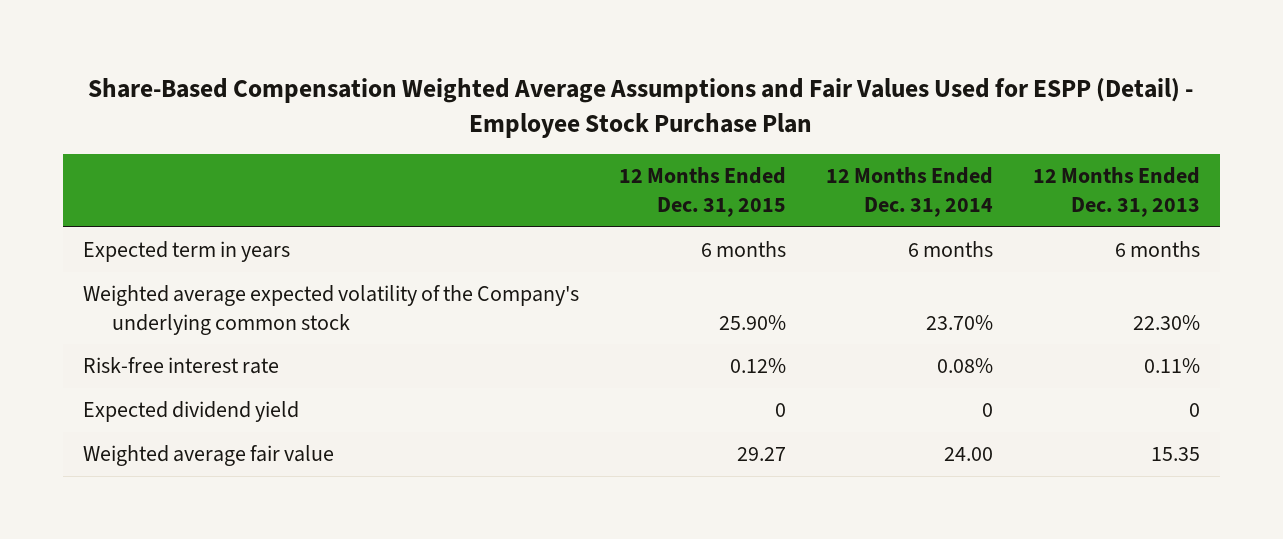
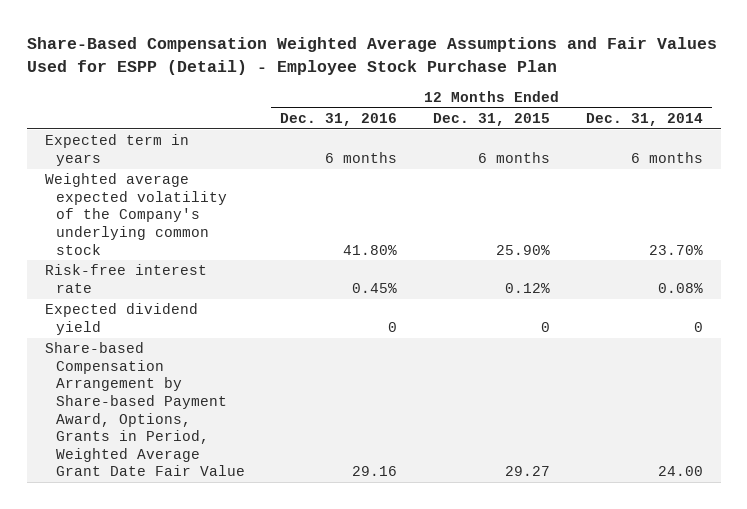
[1032,167,1200,217] 12 Months Ended Dec. 31, 2013 -> none
none -> [280,113,398,127] Dec. 31, 2016
[82,445,334,467] Weighted average fair value -> [44,342,245,477] Share-based Compensation Arrangement by Share-based Payment Award, Options, Grants in Period, Weighted Average Grant Date Fair Value

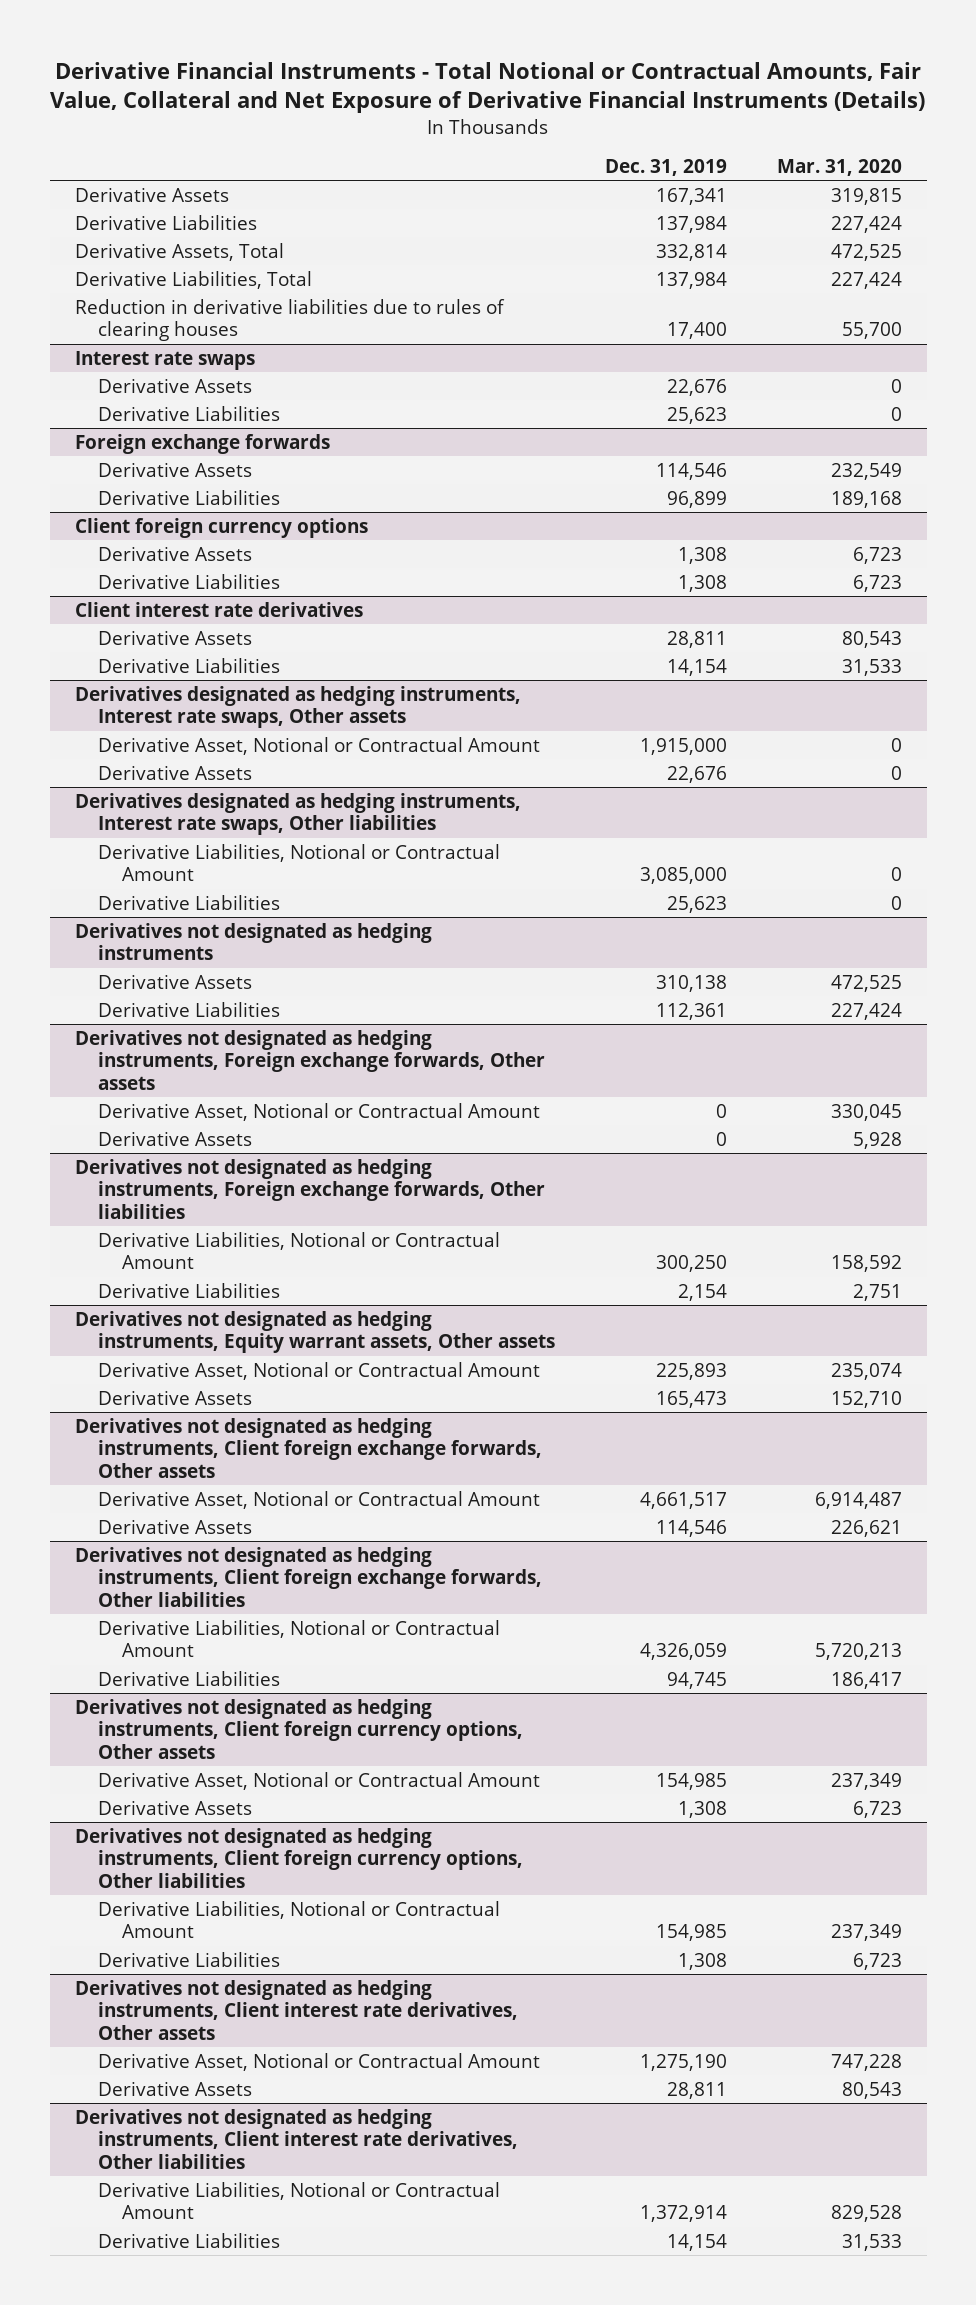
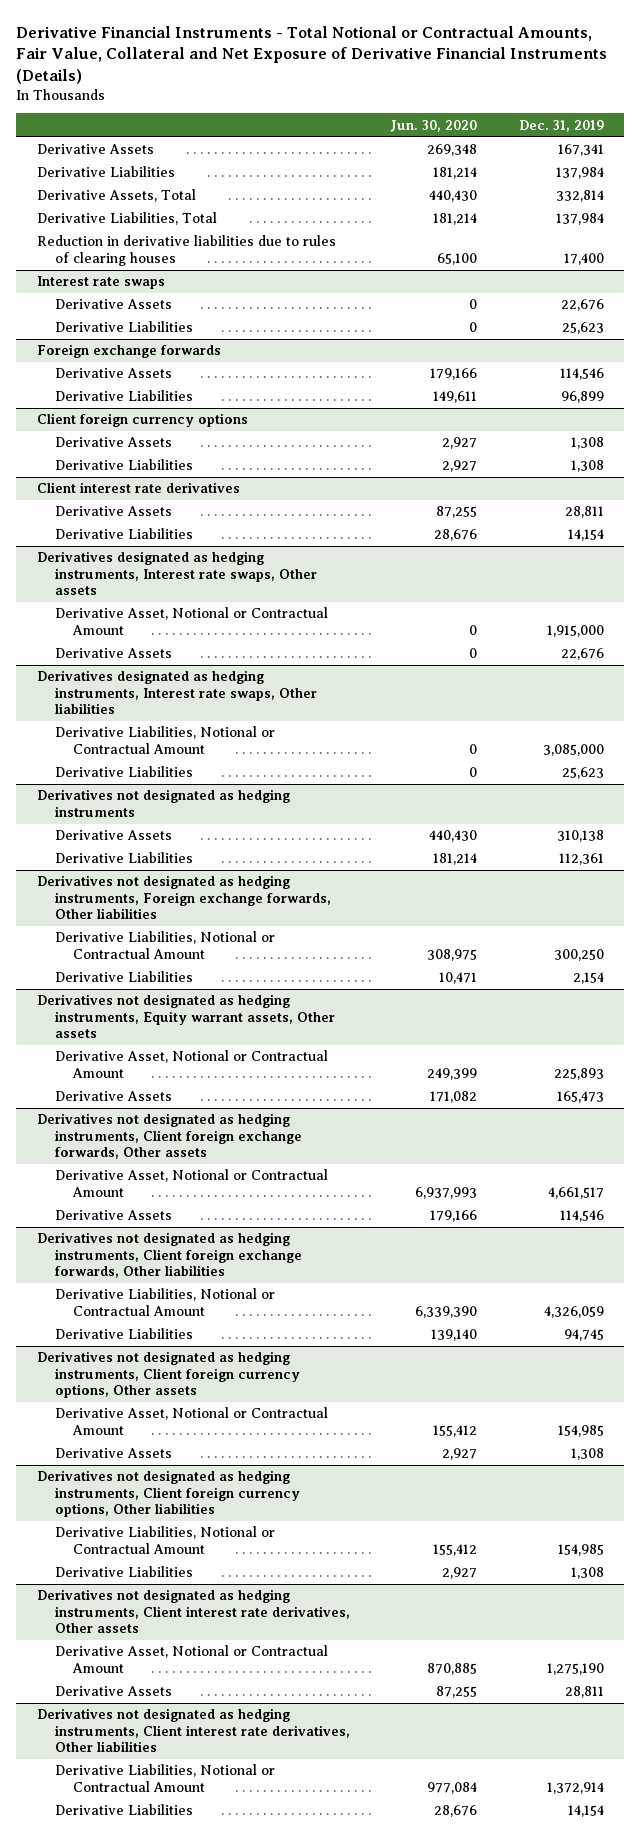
[776,159,902,177] Mar. 31, 2020 -> none
none -> [390,119,478,132] Jun. 30, 2020
[74,1029,546,1090] Derivatives not designated as hedging instruments, Foreign exchange forwards, Other assets -> none
[98,1102,541,1121] Derivative Asset, Notional or Contractual Amount -> none
[98,1130,253,1146] Derivative Assets -> none

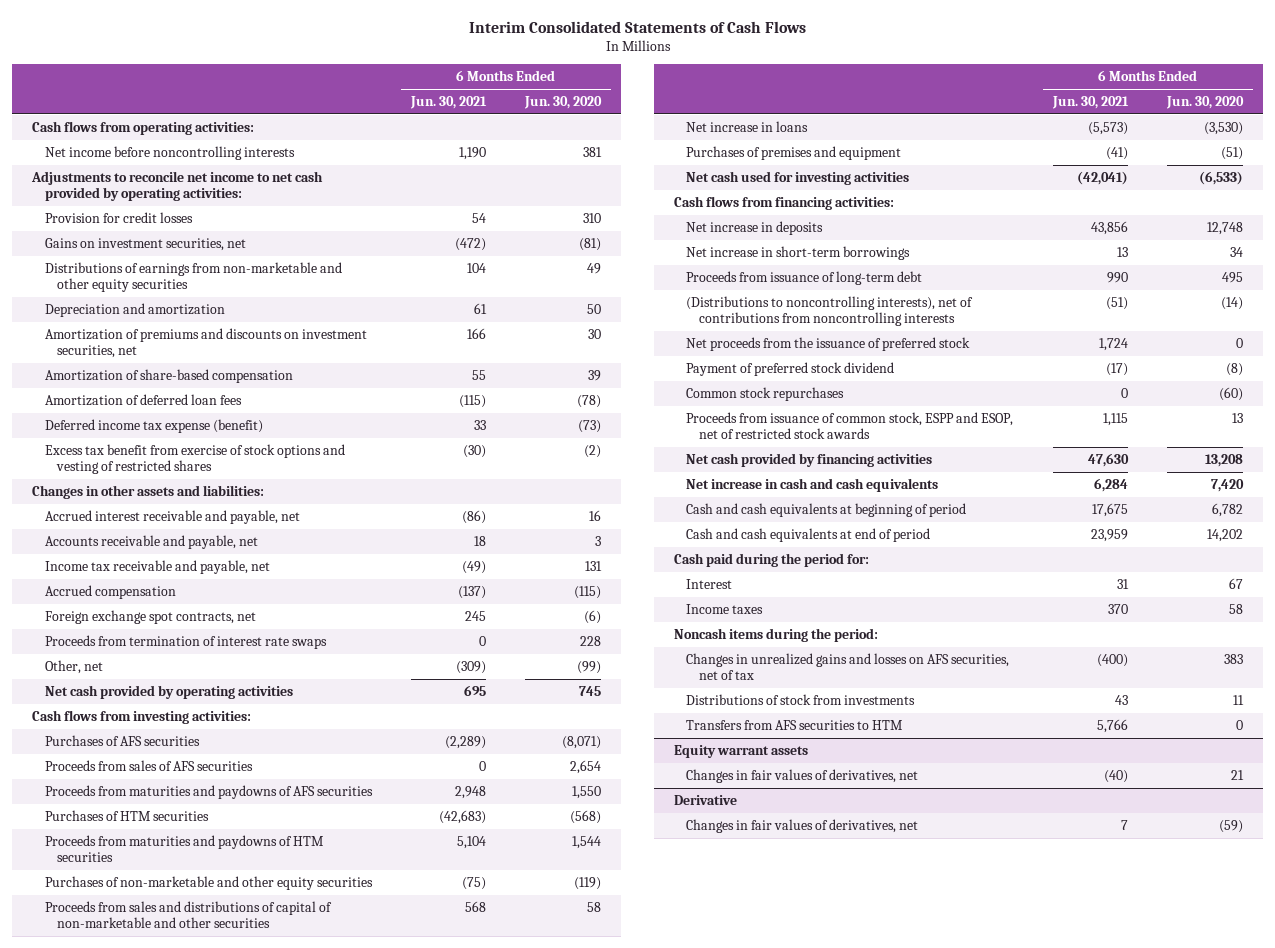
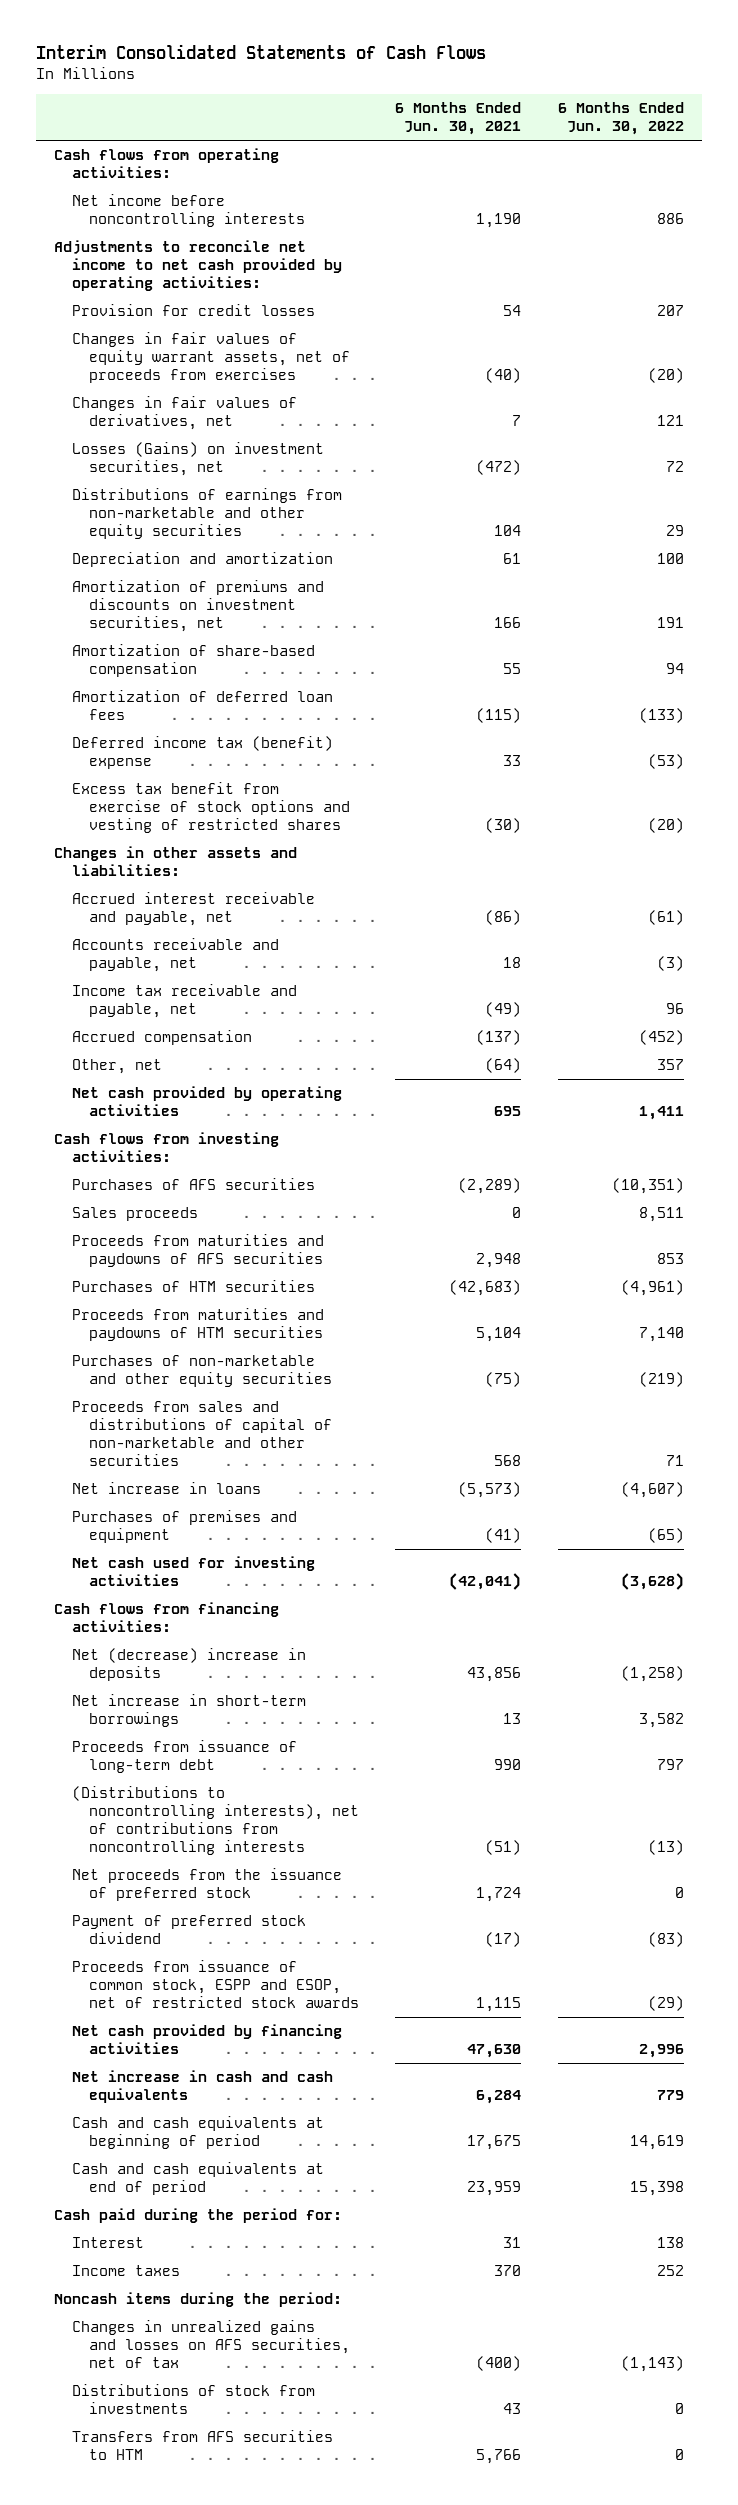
[524,96,603,110] Jun. 30, 2020 -> none
none -> [557,102,684,136] 6 Months Ended Jun. 30, 2022
none -> [71,332,350,384] Changes in fair values of equity warrant assets, net of proceeds from exercises
none -> [71,396,297,431] Changes in fair values of derivatives, net
[44,237,246,251] Gains on investment securities, net -> [71,442,324,477] Losses (Gains) on investment securities, net
[44,418,263,433] Deferred income tax expense (benefit) -> [71,736,333,770] Deferred income tax (benefit) expense
[44,609,256,624] Foreign exchange spot contracts, net -> none
[44,634,327,649] Proceeds from termination of interest rate swaps -> none
[455,660,486,674] (309) -> [485,1058,522,1074] (64)
[44,759,253,771] Proceeds from sales of AFS securities -> none
none -> [71,1207,198,1222] Sales proceeds
[686,220,824,235] Net increase in deposits -> [71,1648,306,1682] Net (decrease) increase in deposits
[686,386,845,401] Common stock repurchases -> none
[673,744,808,758] Equity warrant assets -> none
[686,768,919,783] Changes in fair values of derivatives, net -> none
[673,794,737,805] Derivative -> none
[686,818,919,833] Changes in fair values of derivatives, net -> none

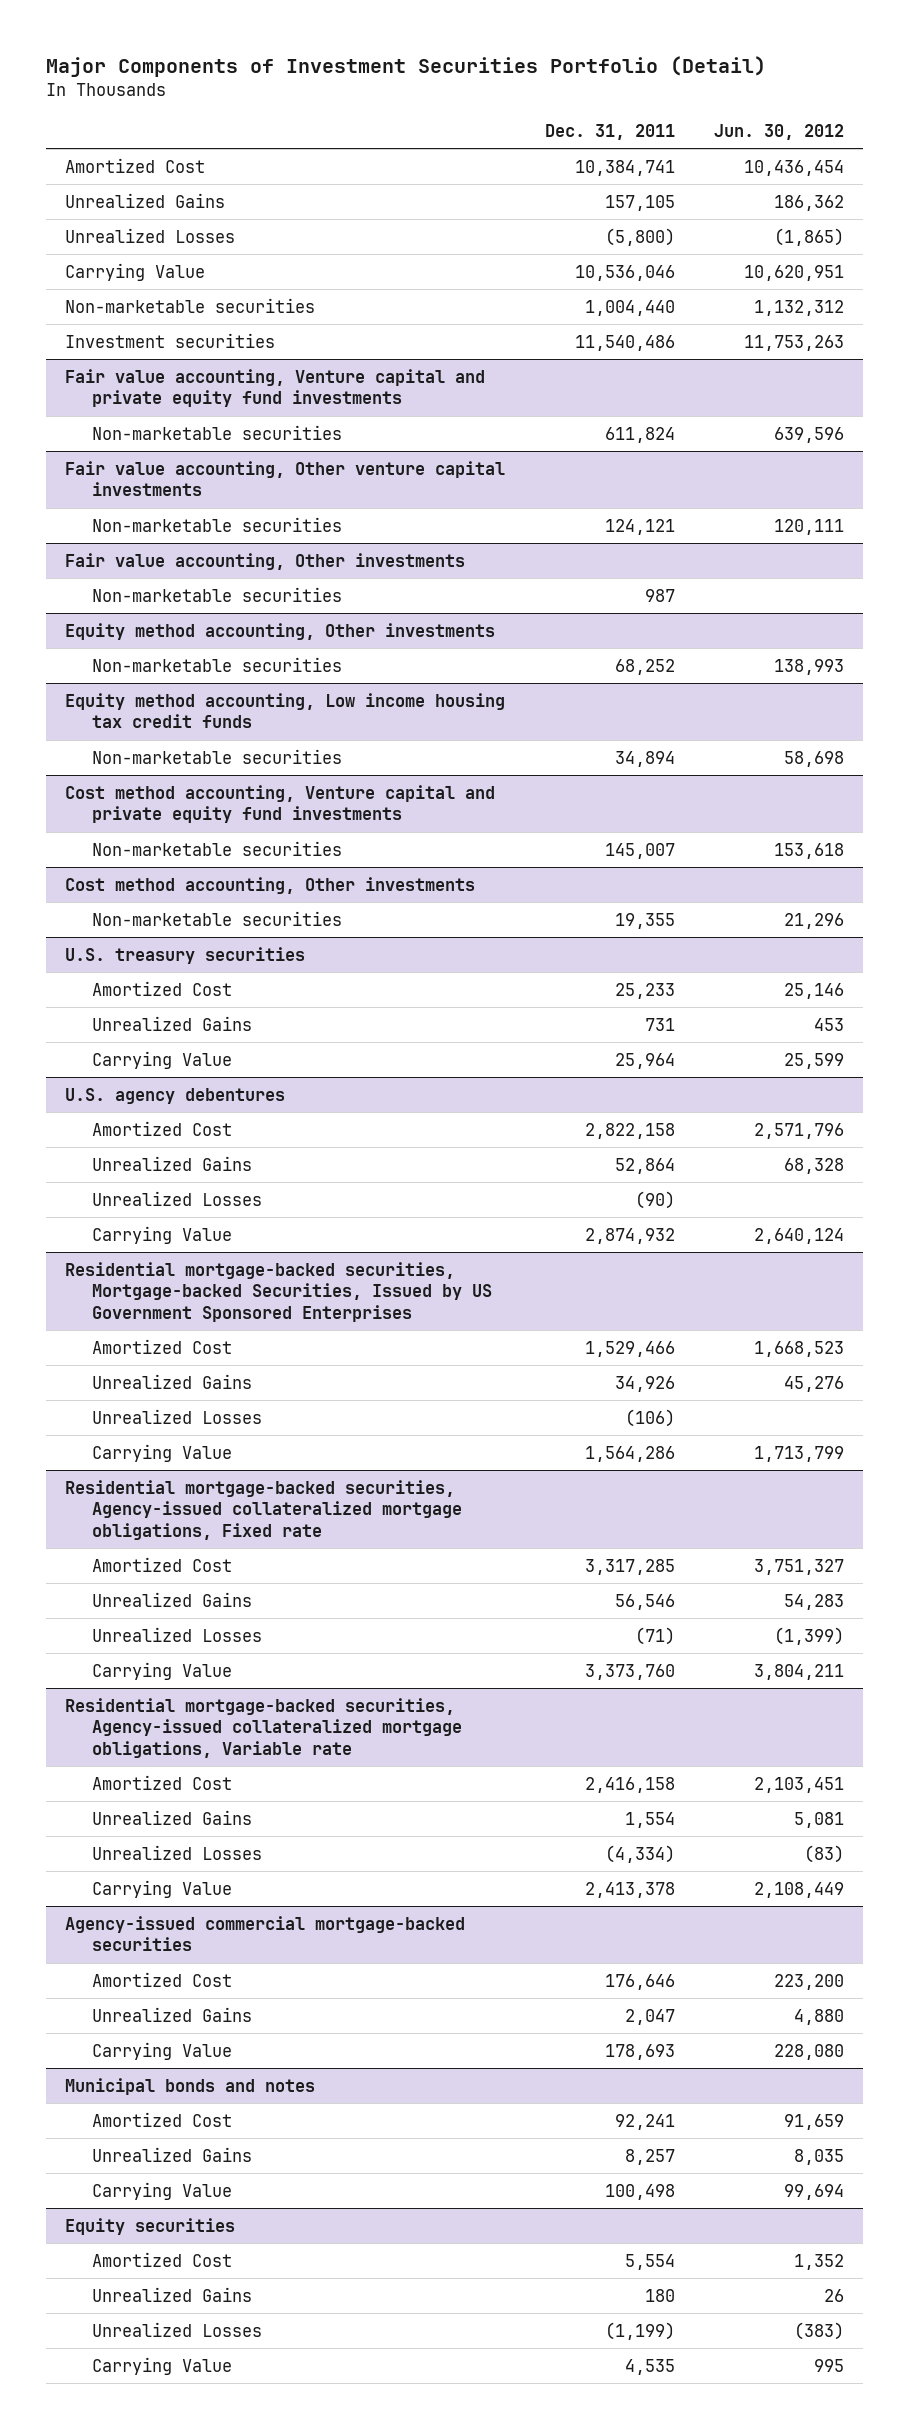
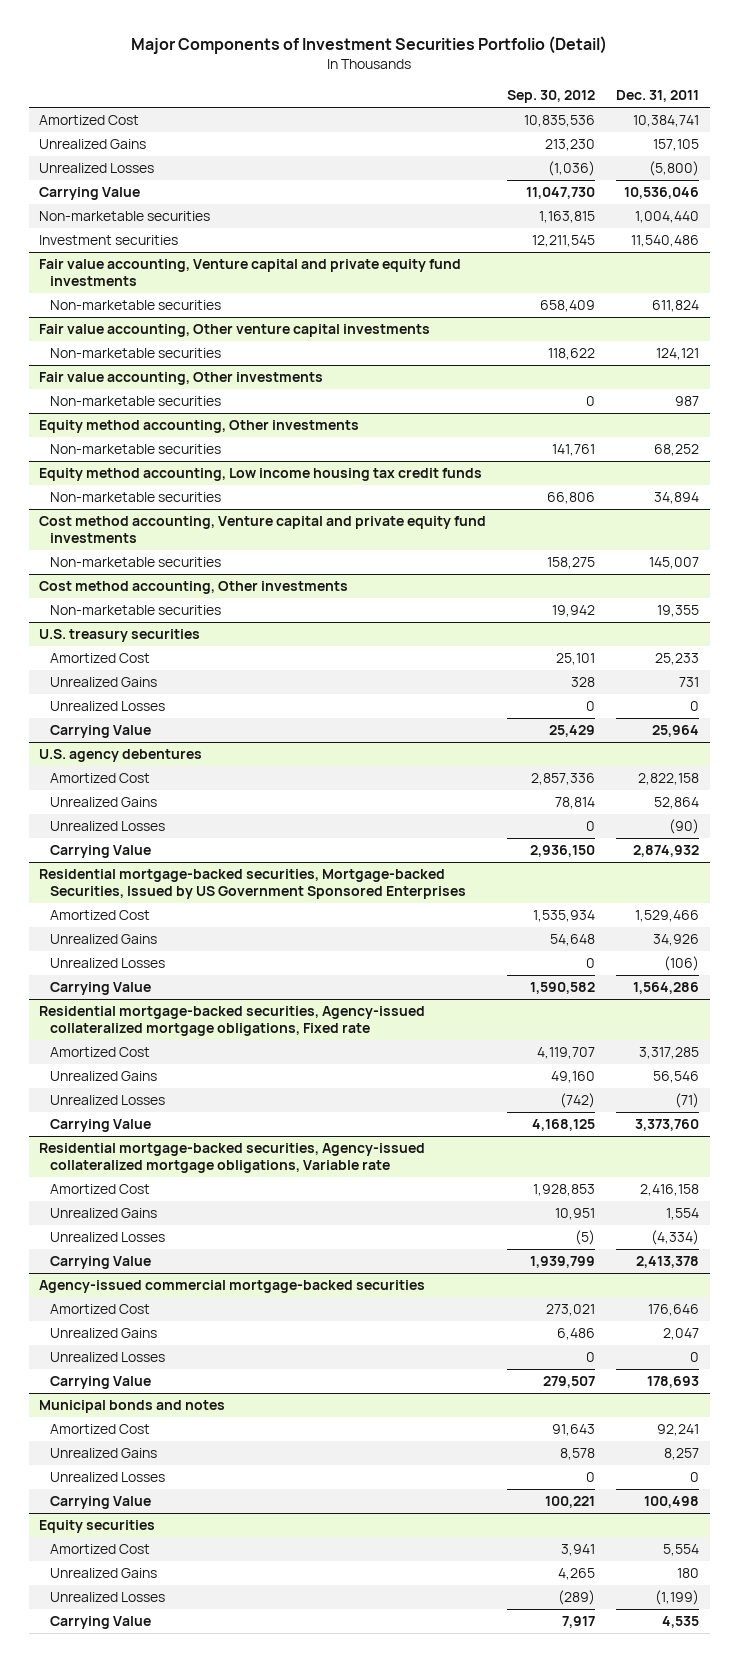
[713,123,844,140] Jun. 30, 2012 -> none
none -> [507,90,596,104] Sep. 30, 2012
none -> [50,701,166,712] Unrealized Losses
none -> [50,1352,166,1363] Unrealized Losses
none -> [50,1472,166,1483] Unrealized Losses

